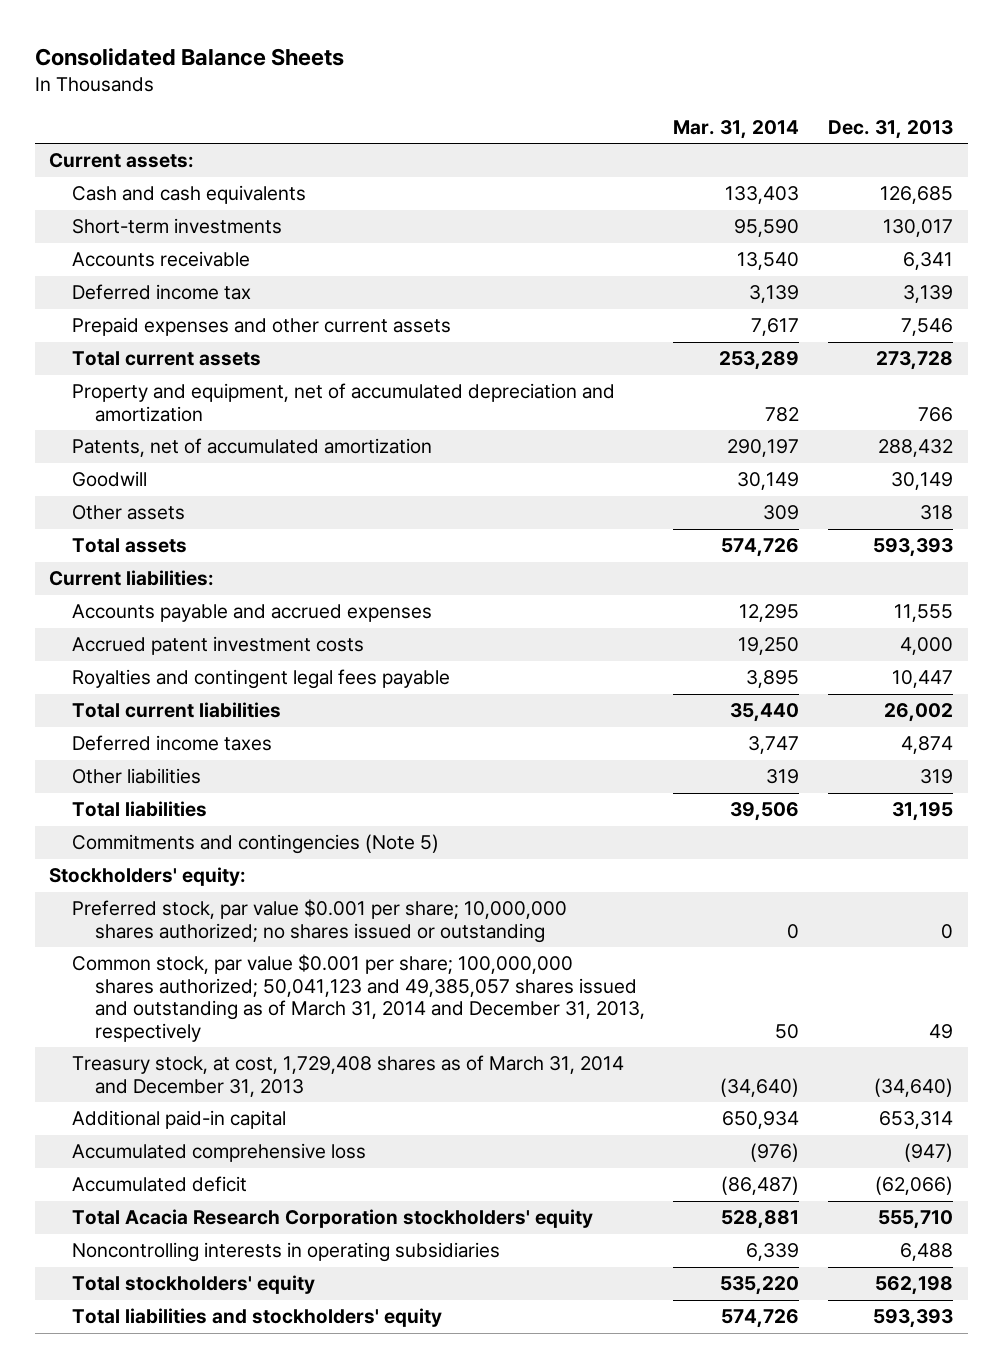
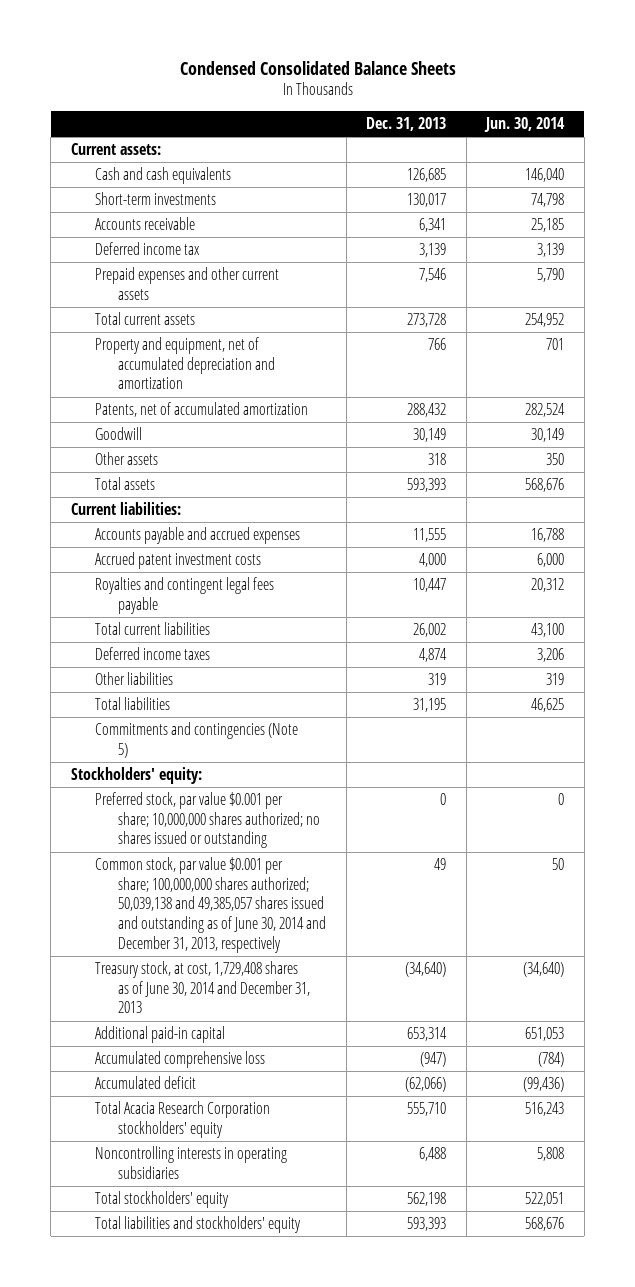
[34,47,344,66] Consolidated Balance Sheets -> [179,60,456,75] Condensed Consolidated Balance Sheets
[673,119,800,139] Mar. 31, 2014 -> none
none -> [484,117,566,133] Jun. 30, 2014
[71,954,645,1042] Common stock, par value $0.001 per share; 100,000,000 shares authorized; 50,041,123 and 49,385,057 shares issued and outstanding as of March 31, 2014 and December 31, 2013, respectively -> [94,857,327,953] Common stock, par value $0.001 per share; 100,000,000 shares authorized; 50,039,138 and 49,385,057 shares issued and outstanding as of June 30, 2014 and December 31, 2013, respectively
[71,1055,624,1097] Treasury stock, at cost, 1,729,408 shares as of March 31, 2014 and December 31, 2013 -> [94,961,311,1014] Treasury stock, at cost, 1,729,408 shares as of June 30, 2014 and December 31, 2013

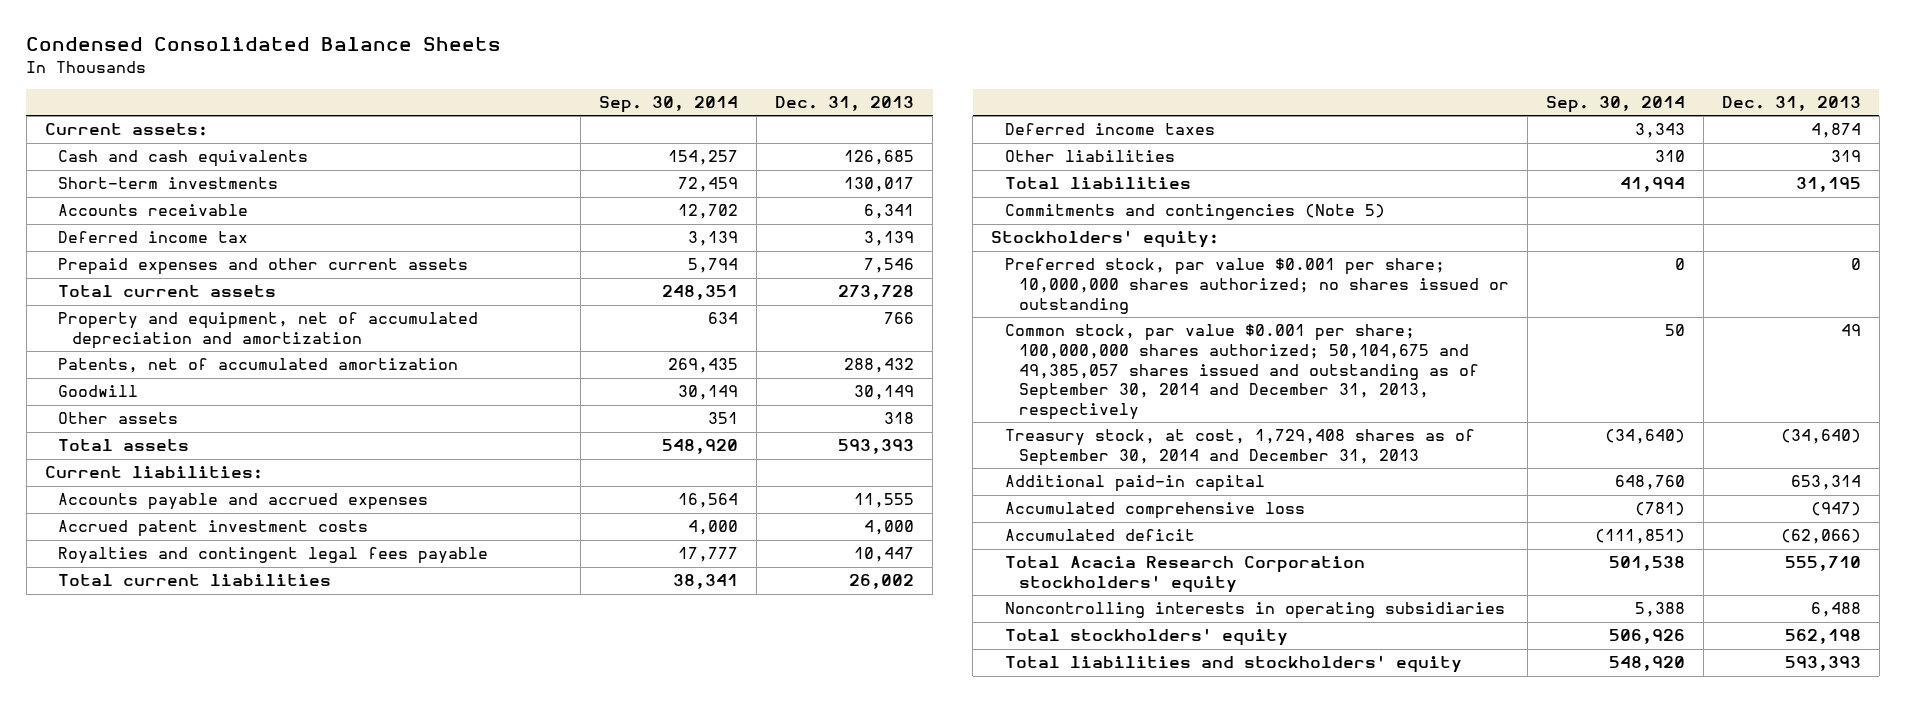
[484,117,566,133] Jun. 30, 2014 -> none
none -> [599,96,739,114] Sep. 30, 2014
[94,857,327,953] Common stock, par value $0.001 per share; 100,000,000 shares authorized; 50,039,138 and 49,385,057 shares issued and outstanding as of June 30, 2014 and December 31, 2013, respectively -> [1004,324,1479,421] Common stock, par value $0.001 per share; 100,000,000 shares authorized; 50,104,675 and 49,385,057 shares issued and outstanding as of September 30, 2014 and December 31, 2013, respectively
[94,961,311,1014] Treasury stock, at cost, 1,729,408 shares as of June 30, 2014 and December 31, 2013 -> [1004,429,1475,467] Treasury stock, at cost, 1,729,408 shares as of September 30, 2014 and December 31, 2013

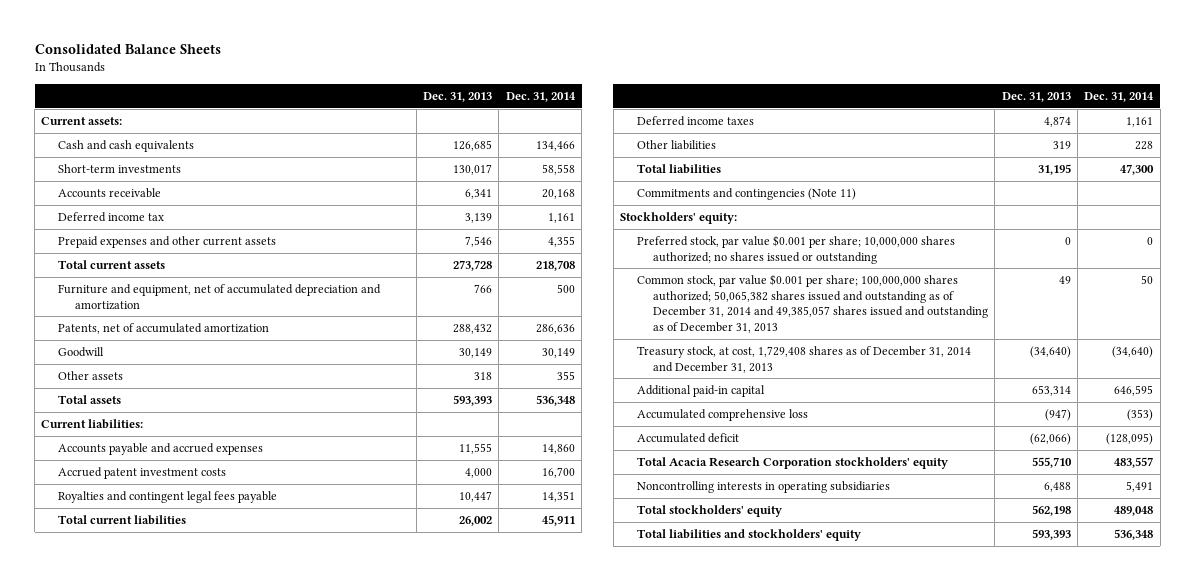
[26,37,502,52] Condensed Consolidated Balance Sheets -> [34,44,221,55] Consolidated Balance Sheets
[599,96,739,114] Sep. 30, 2014 -> none
none -> [505,92,576,103] Dec. 31, 2014
[58,312,479,350] Property and equipment, net of accumulated depreciation and amortization -> [58,283,382,310] Furniture and equipment, net of accumulated depreciation and amortization
[1004,204,1385,221] Commitments and contingencies (Note 5) -> [636,187,856,200] Commitments and contingencies (Note 11)
[1004,324,1479,421] Common stock, par value $0.001 per share; 100,000,000 shares authorized; 50,104,675 and 49,385,057 shares issued and outstanding as of September 30, 2014 and December 31, 2013, respectively -> [636,273,989,333] Common stock, par value $0.001 per share; 100,000,000 shares authorized; 50,065,382 shares issued and outstanding as of December 31, 2014 and 49,385,057 shares issued and outstanding as of December 31, 2013
[1004,429,1475,467] Treasury stock, at cost, 1,729,408 shares as of September 30, 2014 and December 31, 2013 -> [636,345,971,373] Treasury stock, at cost, 1,729,408 shares as of December 31, 2014 and December 31, 2013

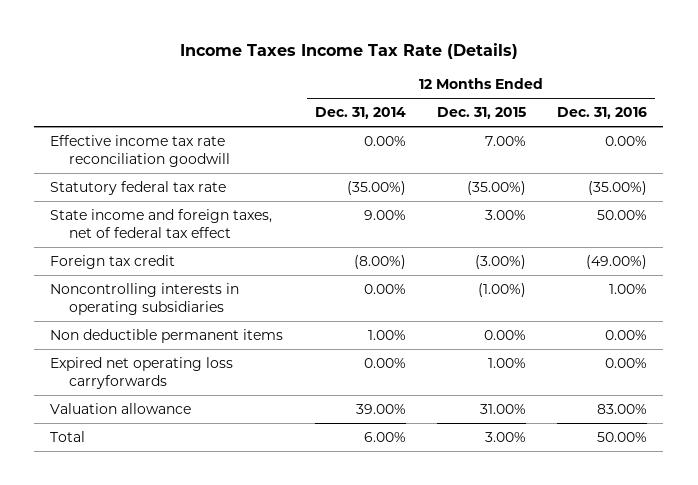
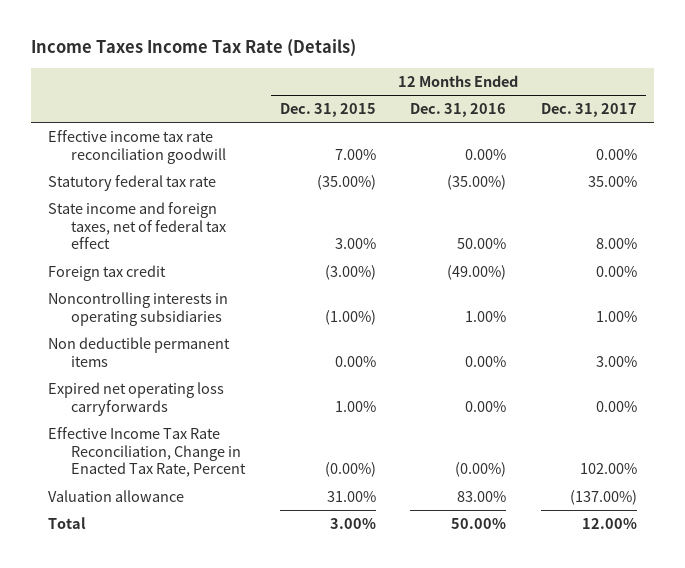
[314,107,406,120] Dec. 31, 2014 -> none
none -> [541,102,638,117] Dec. 31, 2017
none -> [48,426,246,478] Effective Income Tax Rate Reconciliation, Change in Enacted Tax Rate, Percent

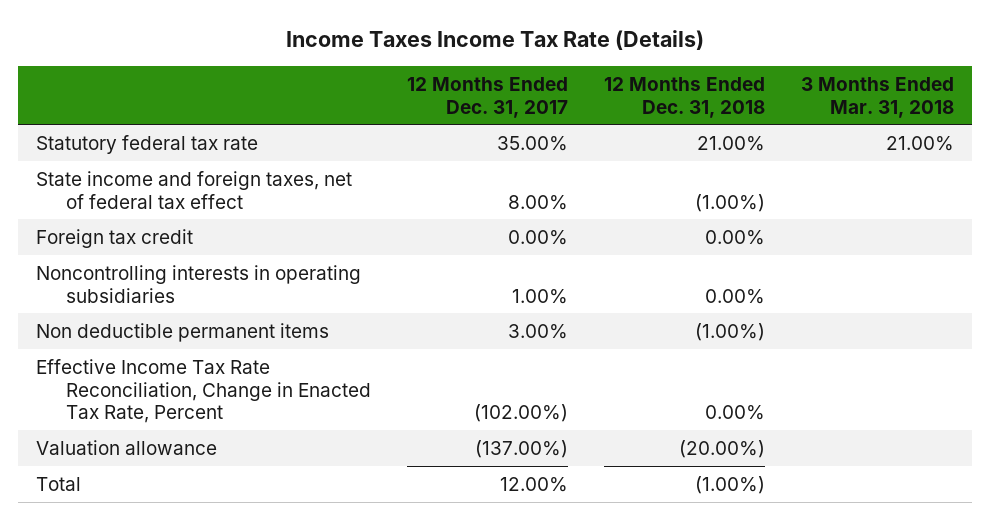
[279,102,376,117] Dec. 31, 2015 -> none
[410,102,507,117] Dec. 31, 2016 -> none
none -> [603,76,765,118] 12 Months Ended Dec. 31, 2018
none -> [800,76,954,118] 3 Months Ended Mar. 31, 2018
[48,129,226,164] Effective income tax rate reconciliation goodwill -> none
[48,381,225,416] Expired net operating loss carryforwards -> none
[580,463,638,475] 102.00% -> [473,404,568,423] (102.00%)

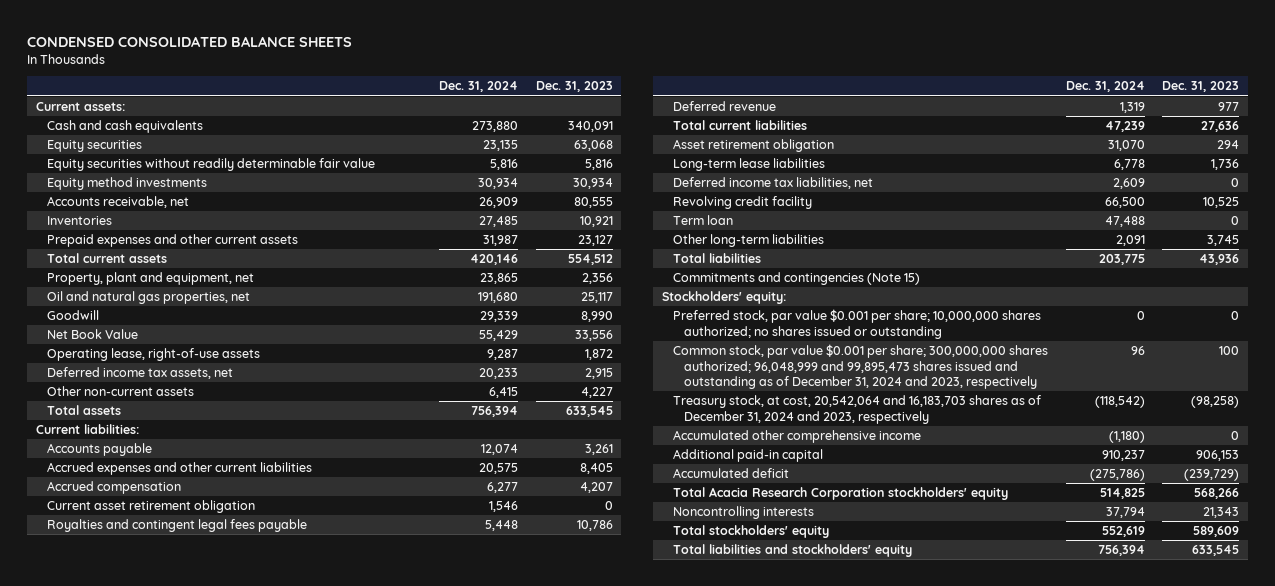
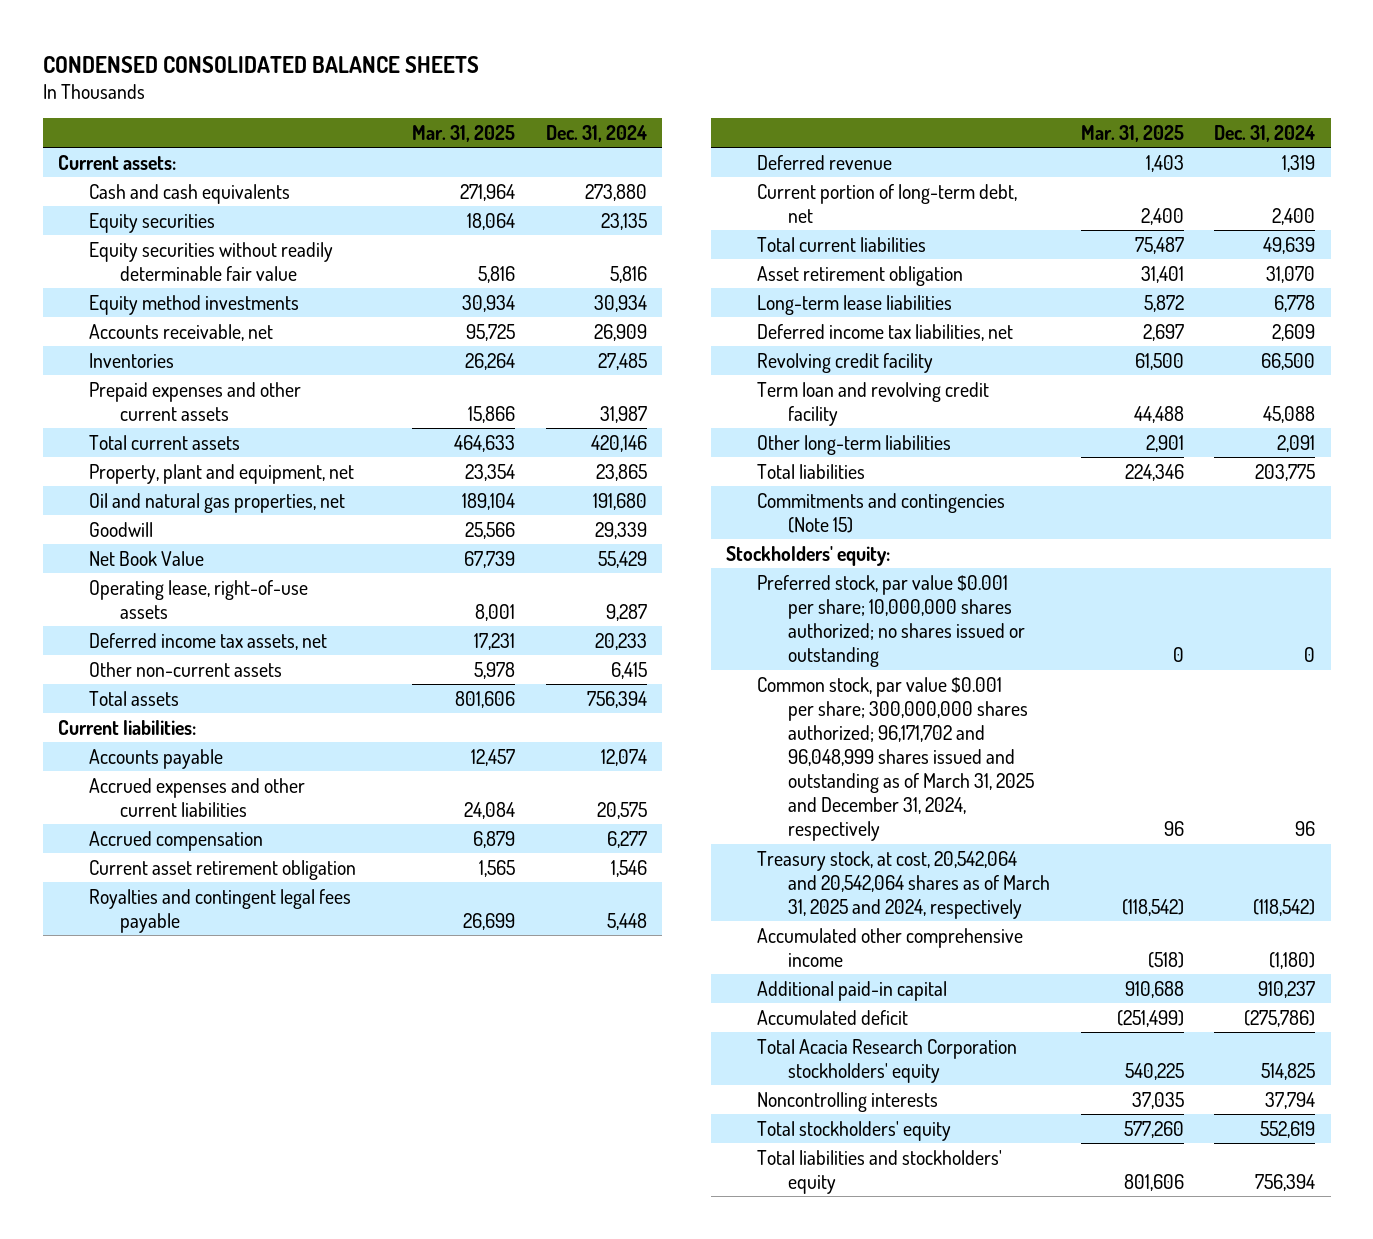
[535,81,613,93] Dec. 31, 2023 -> none
none -> [412,124,516,142] Mar. 31, 2025
none -> [757,183,1018,223] Current portion of long-term debt, net
[1104,121,1145,133] 47,239 -> [1263,236,1316,254] 49,639
[673,215,734,226] Term loan -> [757,381,990,426] Term loan and revolving credit facility
[1104,216,1145,228] 47,488 -> [1263,405,1316,423] 45,088
[673,344,1049,390] Common stock, par value $0.001 per share; 300,000,000 shares authorized; 96,048,999 and 99,895,473 shares issued and outstanding as of December 31, 2024 and 2023, respectively -> [757,676,1035,842] Common stock, par value $0.001 per share; 300,000,000 shares authorized; 96,171,702 and 96,048,999 shares issued and outstanding as of March 31, 2025 and December 31, 2024, respectively
[673,395,1042,424] Treasury stock, at cost, 20,542,064 and 16,183,703 shares as of December 31, 2024 and 2023, respectively -> [757,850,1051,919] Treasury stock, at cost, 20,542,064 and 20,542,064 shares as of March 31, 2025 and 2024, respectively

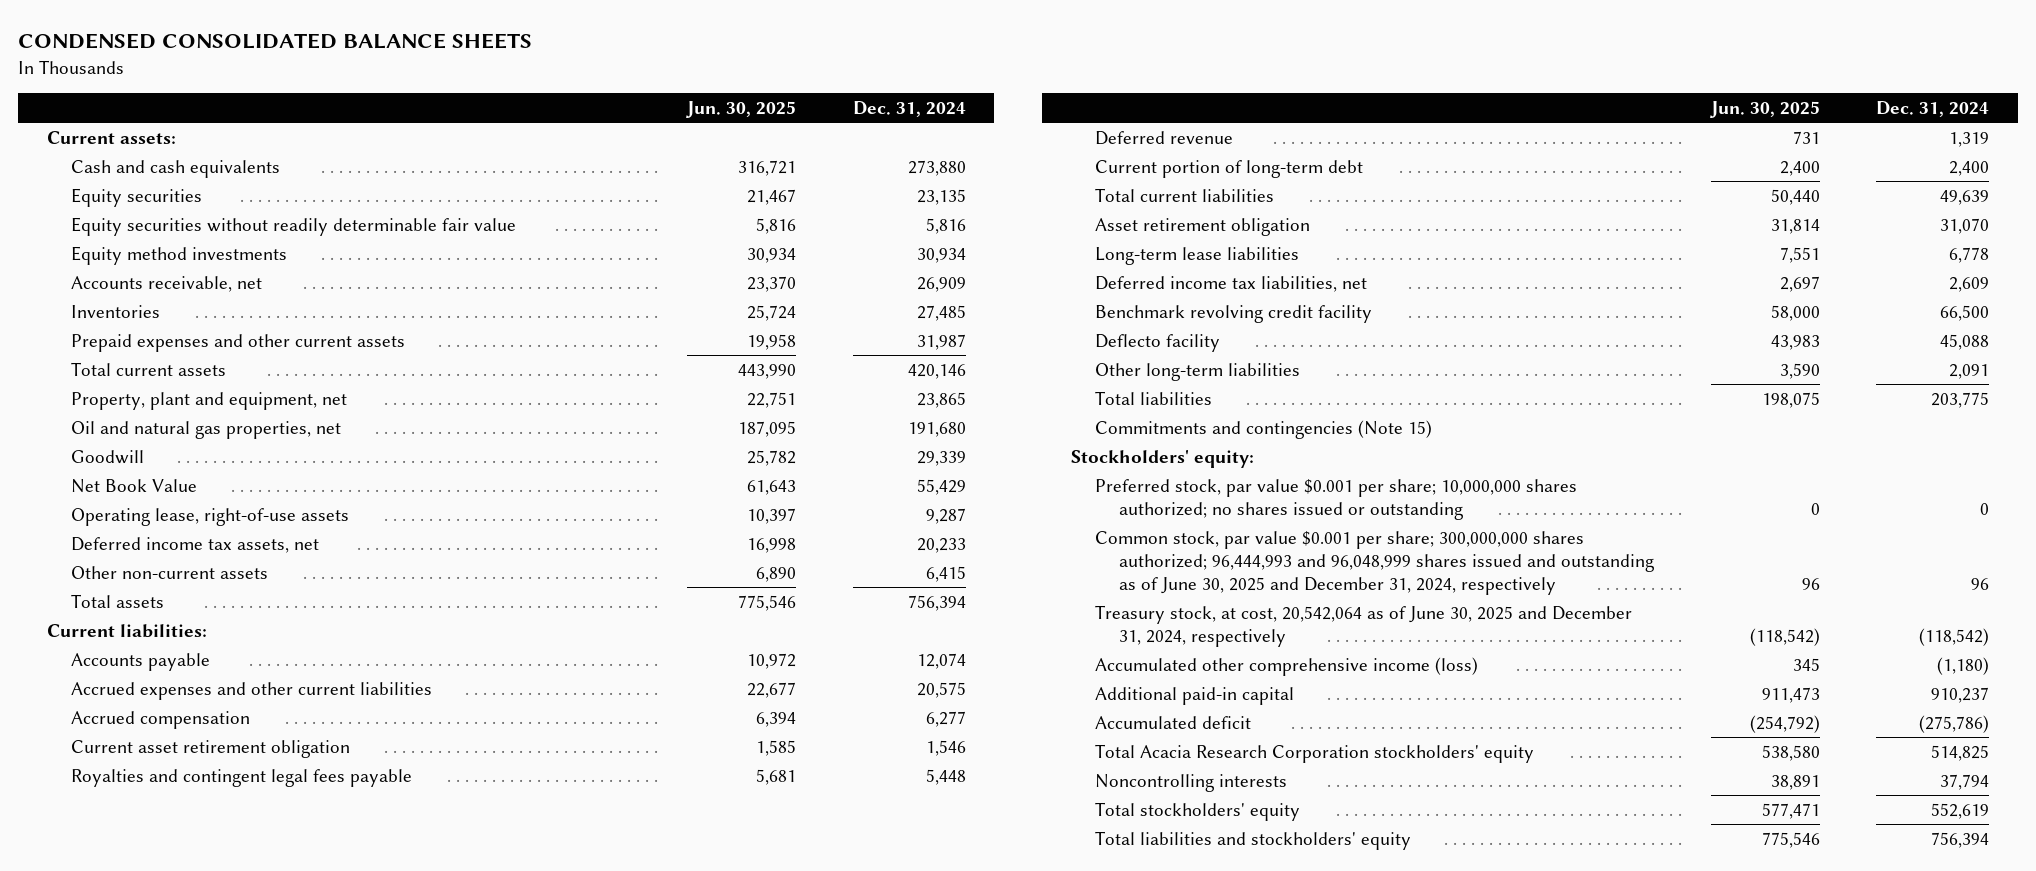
[412,124,516,142] Mar. 31, 2025 -> none
none -> [685,100,796,118] Jun. 30, 2025
[757,183,1018,223] Current portion of long-term debt, net -> [1094,159,1363,178] Current portion of long-term debt
[757,352,934,373] Revolving credit facility -> [1094,304,1372,323] Benchmark revolving credit facility
[757,381,990,426] Term loan and revolving credit facility -> [1094,333,1220,352] Deflecto facility
[757,676,1035,842] Common stock, par value $0.001 per share; 300,000,000 shares authorized; 96,171,702 and 96,048,999 shares issued and outstanding as of March 31, 2025 and December 31, 2024, respectively -> [1094,530,1654,595] Common stock, par value $0.001 per share; 300,000,000 shares authorized; 96,444,993 and 96,048,999 shares issued and outstanding as of June 30, 2025 and December 31, 2024, respectively
[757,850,1051,919] Treasury stock, at cost, 20,542,064 and 20,542,064 shares as of March 31, 2025 and 2024, respectively -> [1094,604,1632,647] Treasury stock, at cost, 20,542,064 as of June 30, 2025 and December 31, 2024, respectively
[757,927,1024,967] Accumulated other comprehensive income -> [1094,656,1478,676] Accumulated other comprehensive income (loss)

